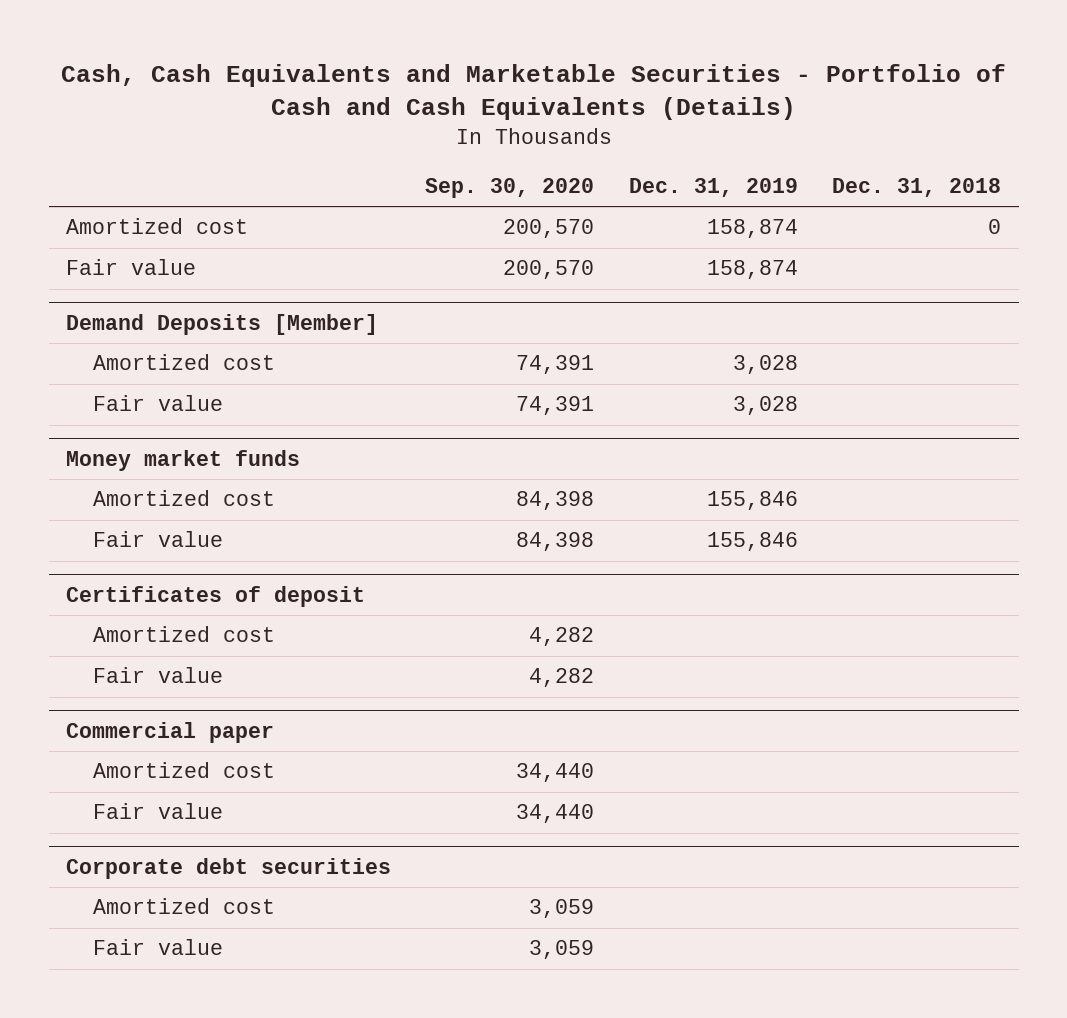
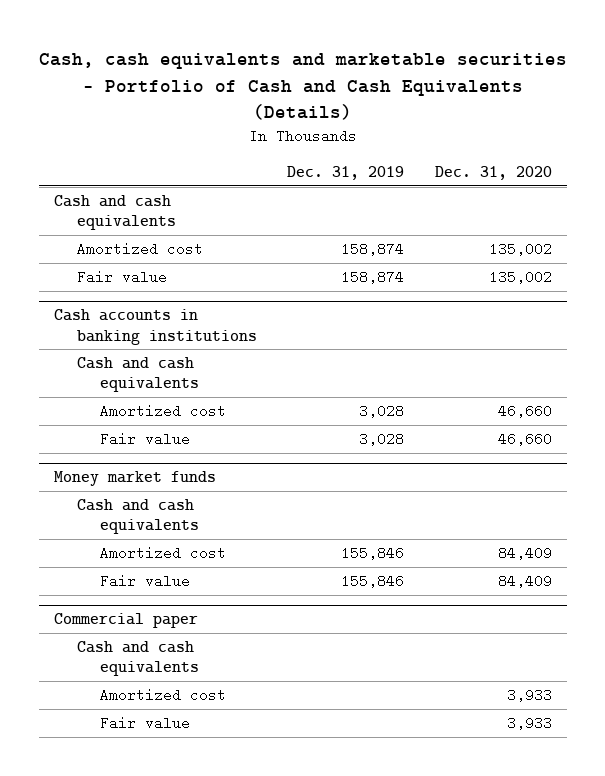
[60,63,1006,120] Cash, Cash Equivalents and Marketable Securities - Portfolio of Cash and Cash Equivalents (Details) -> [38,53,567,121] Cash, cash equivalents and marketable securities - Portfolio of Cash and Cash Equivalents (Details)
[425,177,595,198] Sep. 30, 2020 -> none
[832,177,1002,197] Dec. 31, 2018 -> none
none -> [434,166,552,181] Dec. 31, 2020
none -> [53,195,176,231] Cash and cash equivalents
[65,314,378,336] Demand Deposits [Member] -> [53,309,257,345] Cash accounts in banking institutions
none -> [76,357,200,393] Cash and cash equivalents
none -> [76,499,200,535] Cash and cash equivalents
[65,586,365,608] Certificates of deposit -> none
[93,626,276,643] Amortized cost -> none
[93,667,224,684] Fair value -> none
none -> [76,641,200,677] Cash and cash equivalents
[65,858,391,880] Corporate debt securities -> none
[93,898,276,915] Amortized cost -> none
[93,939,224,956] Fair value -> none

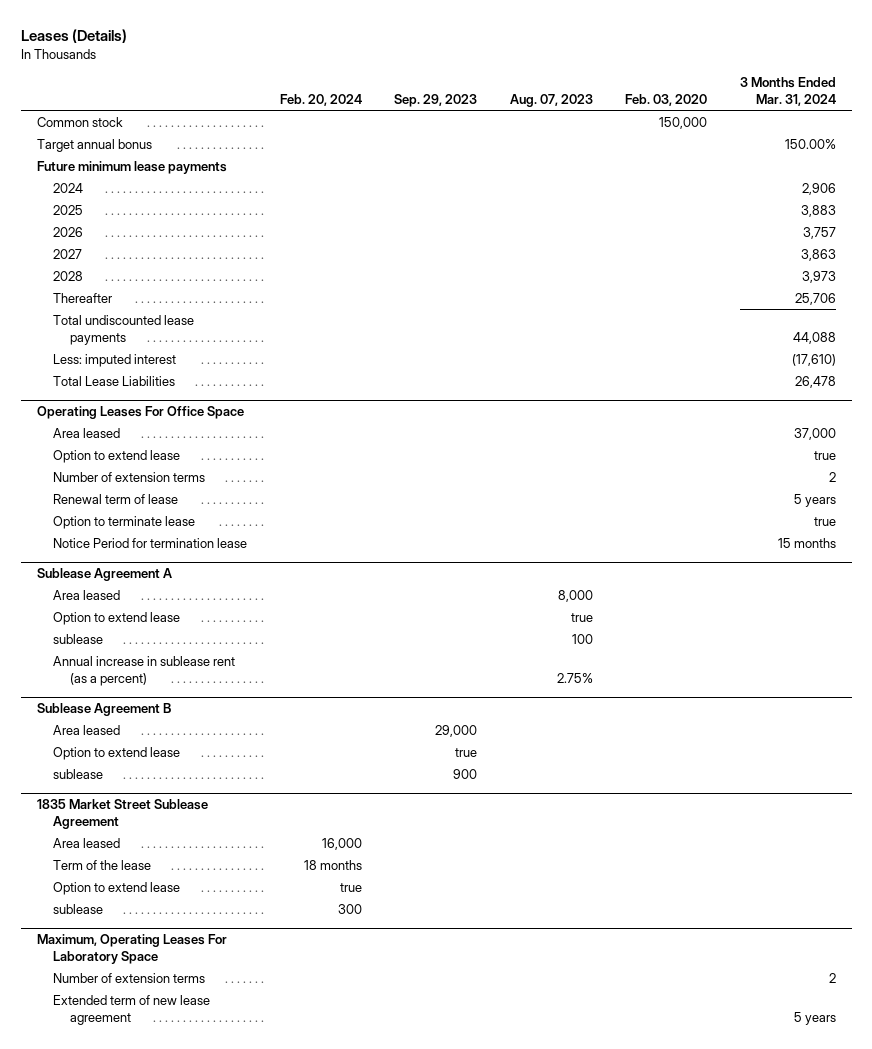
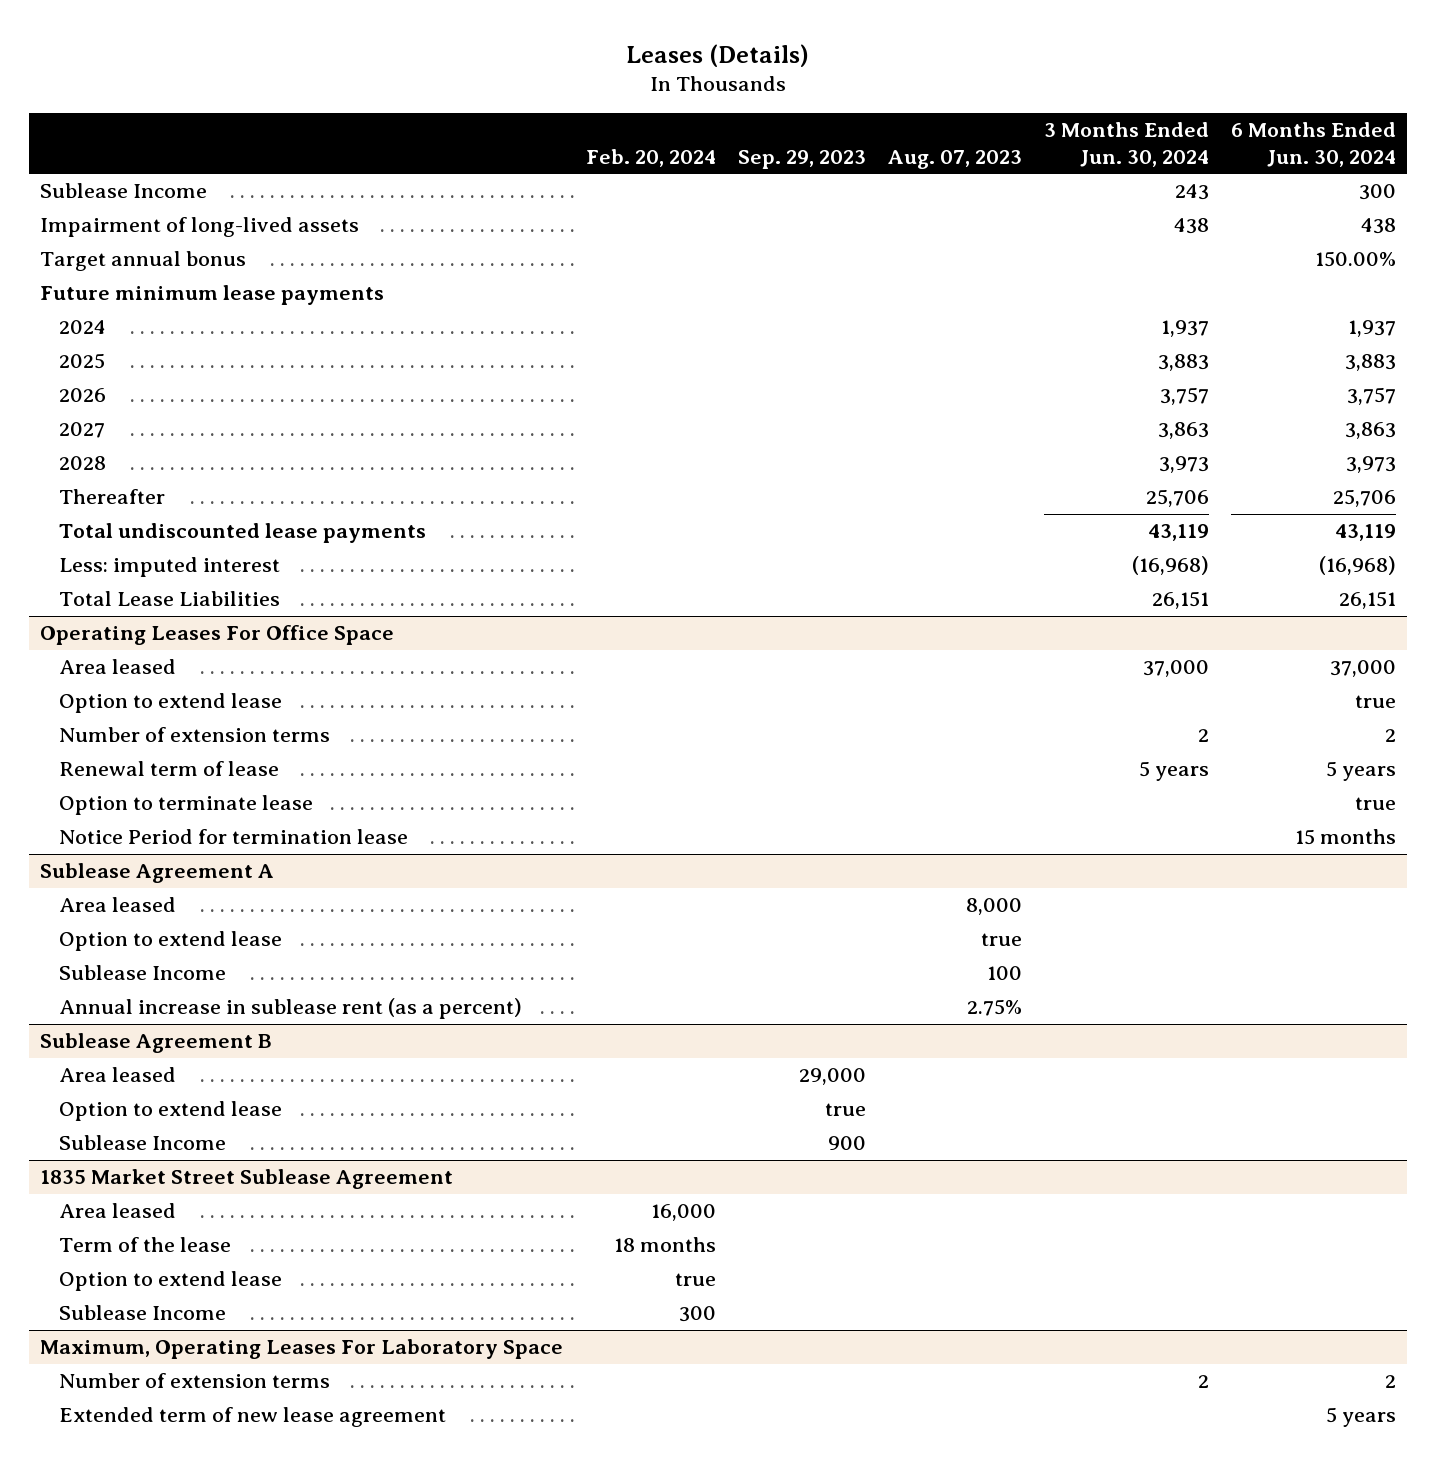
[625,94,708,107] Feb. 03, 2020 -> none
[739,77,836,107] 3 Months Ended Mar. 31, 2024 -> none
none -> [1043,121,1209,168] 3 Months Ended Jun. 30, 2024
none -> [1230,121,1396,168] 6 Months Ended Jun. 30, 2024
[36,116,123,127] Common stock -> none
none -> [40,183,208,199] Sublease Income
none -> [40,217,360,238] Impairment of long-lived assets
[53,633,104,644] sublease -> [59,965,227,981] Sublease Income
[53,768,104,779] sublease -> [59,1135,227,1151] Sublease Income
[53,903,104,914] sublease -> [59,1305,227,1321] Sublease Income

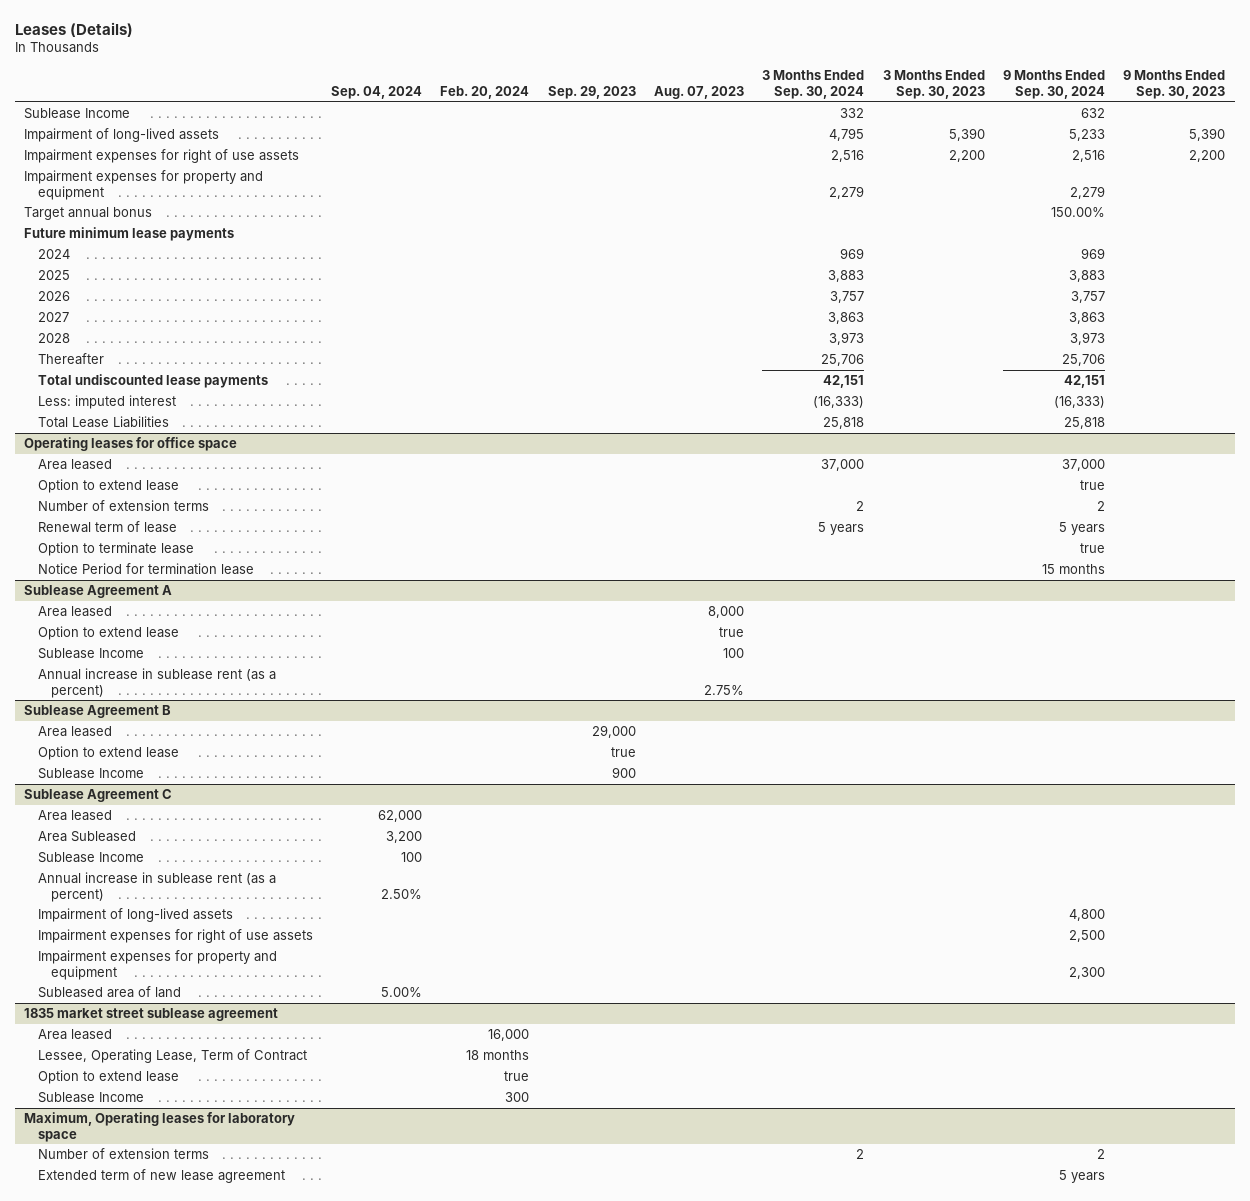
[1043,121,1209,168] 3 Months Ended Jun. 30, 2024 -> none
[1230,121,1396,168] 6 Months Ended Jun. 30, 2024 -> none
none -> [330,85,422,99] Sep. 04, 2024
none -> [762,70,865,99] 3 Months Ended Sep. 30, 2024
none -> [882,70,985,99] 3 Months Ended Sep. 30, 2023
none -> [1003,70,1106,99] 9 Months Ended Sep. 30, 2024
none -> [1123,70,1226,99] 9 Months Ended Sep. 30, 2023
none -> [24,149,300,164] Impairment expenses for right of use assets
none -> [24,170,264,200] Impairment expenses for property and equipment
[40,625,395,646] Operating Leases For Office Space -> [24,437,238,452] Operating leases for office space
none -> [24,789,173,803] Sublease Agreement C
none -> [37,810,112,822] Area leased
none -> [37,831,136,843] Area Subleased
none -> [37,852,144,864] Sublease Income
none -> [37,872,276,902] Annual increase in sublease rent (as a percent)
none -> [37,908,233,923] Impairment of long-lived assets
none -> [37,929,313,944] Impairment expenses for right of use assets
none -> [37,950,277,980] Impairment expenses for property and equipment
none -> [37,986,181,999] Subleased area of land
[40,1169,454,1190] 1835 Market Street Sublease Agreement -> [24,1008,279,1022] 1835 market street sublease agreement
[59,1237,232,1253] Term of the lease -> [37,1049,307,1064] Lessee, Operating Lease, Term of Contract
[40,1339,564,1360] Maximum, Operating Leases For Laboratory Space -> [24,1112,296,1142] Maximum, Operating leases for laboratory space

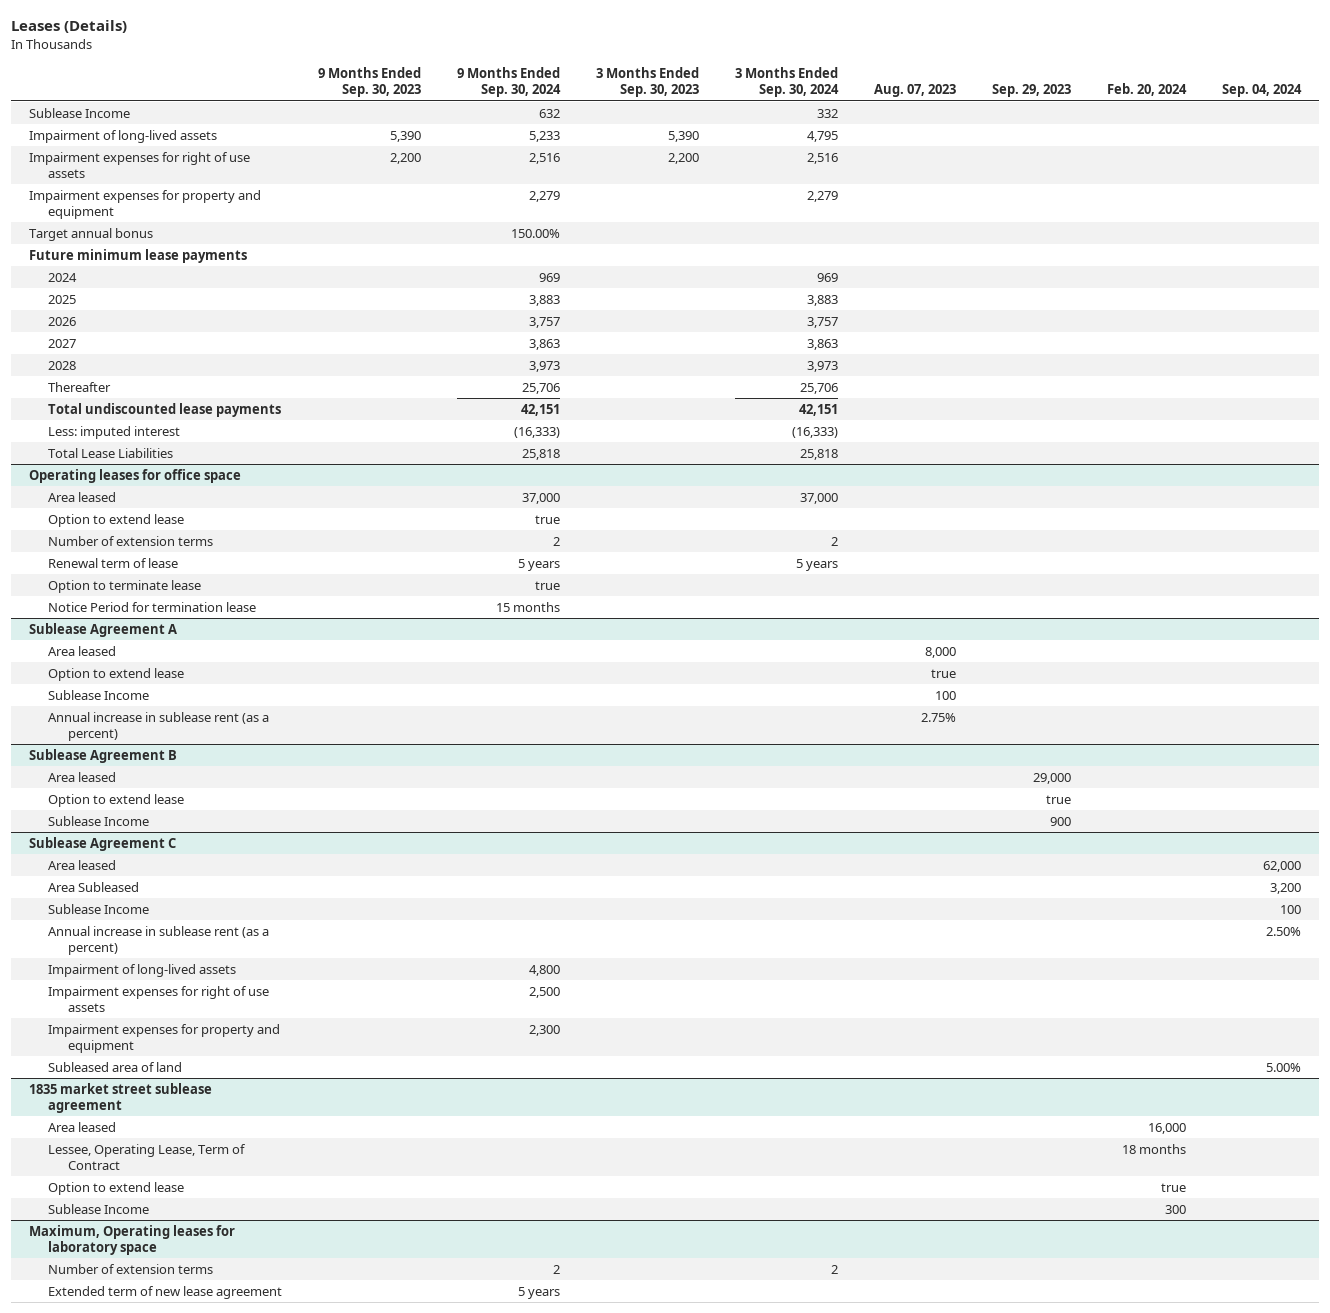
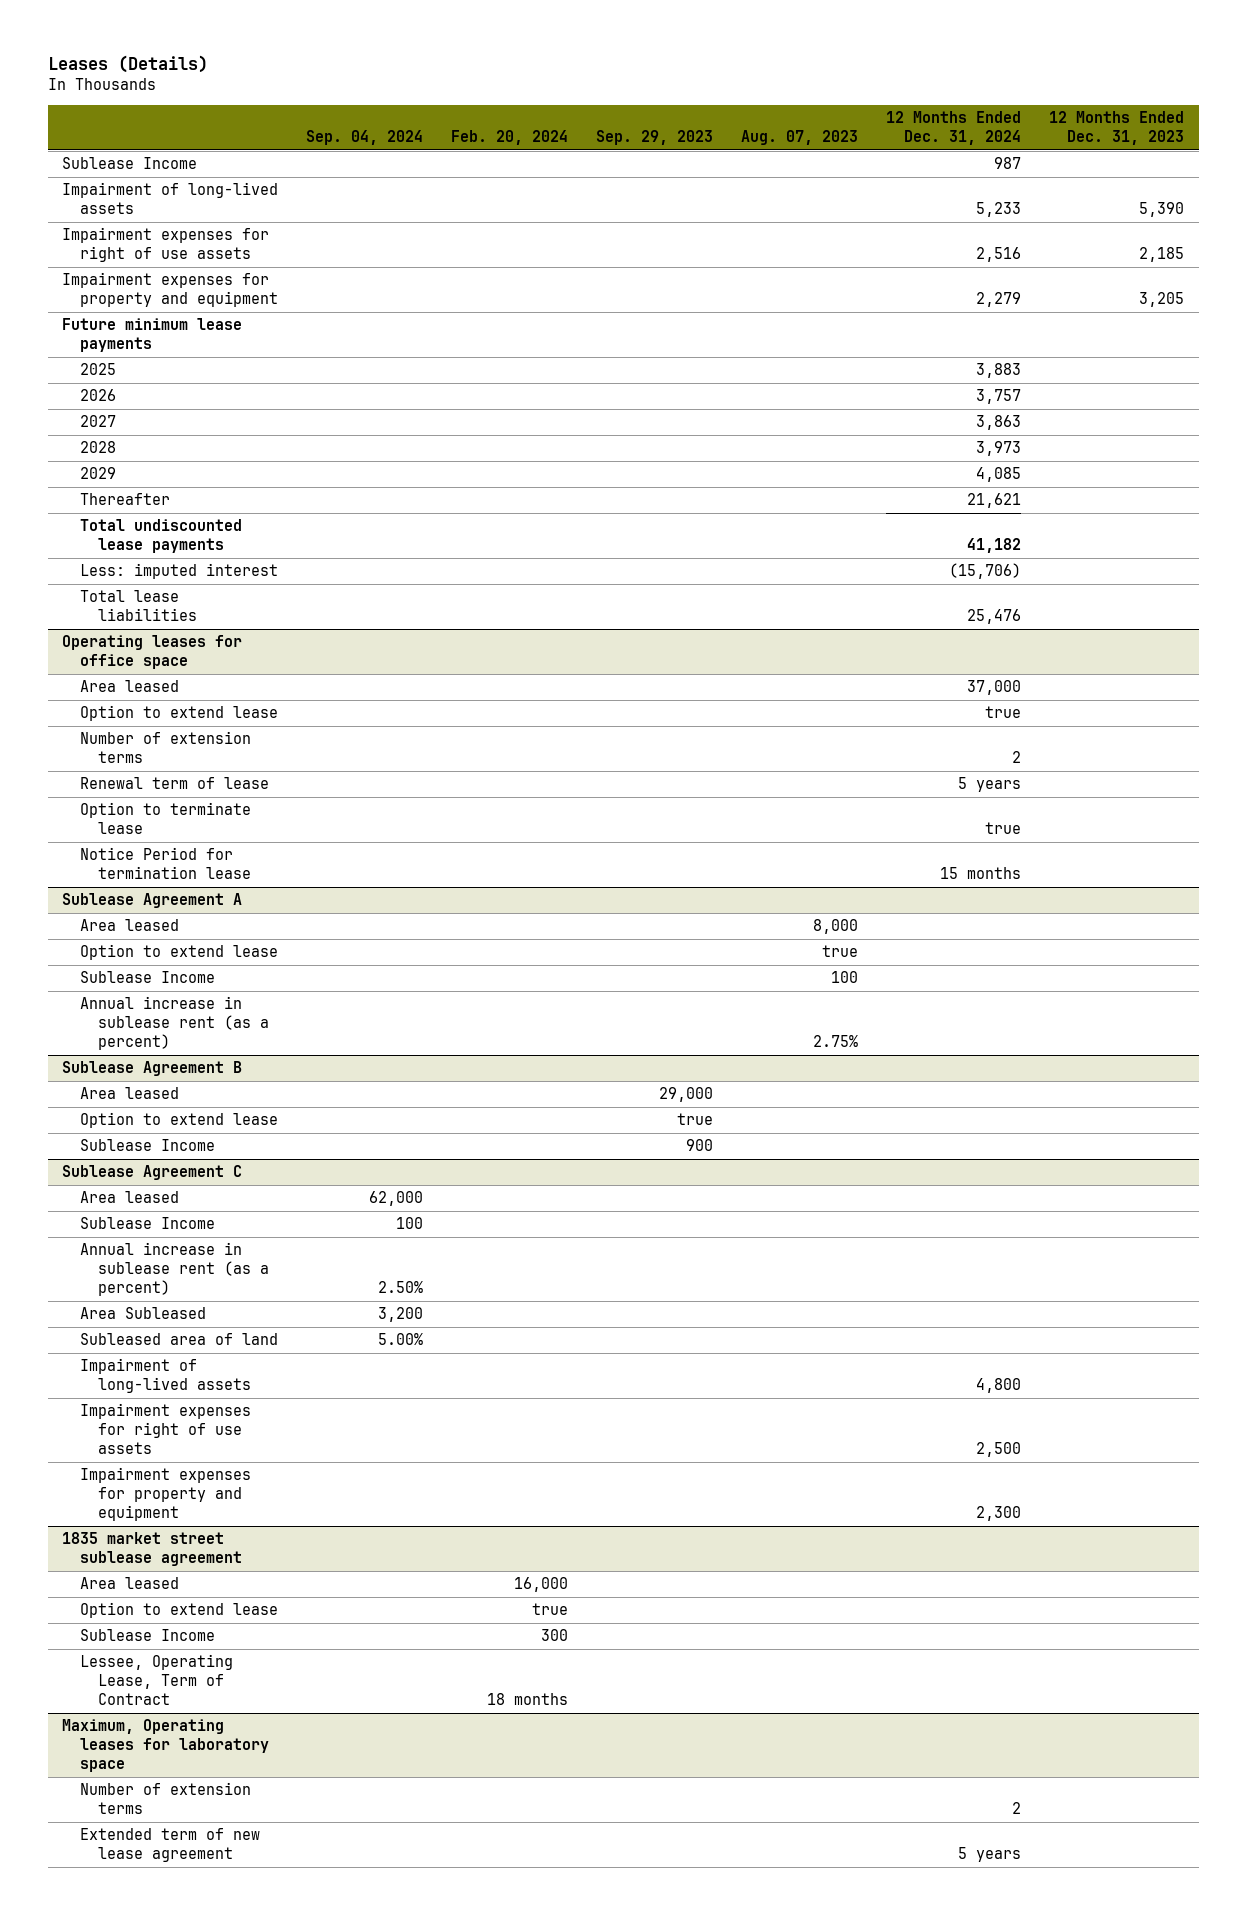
[318,66,422,98] 9 Months Ended Sep. 30, 2023 -> none
[457,66,562,98] 9 Months Ended Sep. 30, 2024 -> none
[596,66,700,98] 3 Months Ended Sep. 30, 2023 -> none
[735,66,840,98] 3 Months Ended Sep. 30, 2024 -> none
none -> [886,111,1022,145] 12 Months Ended Dec. 31, 2024
none -> [1049,111,1185,145] 12 Months Ended Dec. 31, 2023
[29,227,154,241] Target annual bonus -> none
[48,272,78,282] 2024 -> none
none -> [79,467,116,480] 2029
[48,447,174,458] Total Lease Liabilities -> [79,590,197,622] Total lease liabilities
[48,881,140,892] Area Subleased -> [79,1307,206,1320] Area Subleased
[48,1061,183,1072] Subleased area of land -> [79,1333,278,1346] Subleased area of land
[48,1143,247,1171] Lessee, Operating Lease, Term of Contract -> [79,1654,233,1706] Lessee, Operating Lease, Term of Contract

